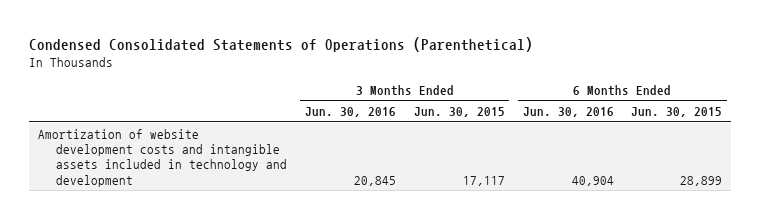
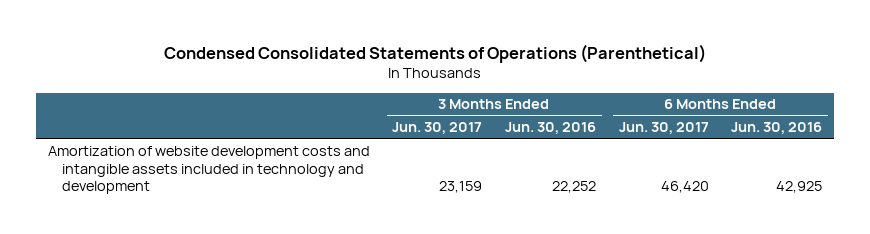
[413,107,505,118] Jun. 30, 2015 -> none
[631,107,723,118] Jun. 30, 2015 -> none
none -> [392,121,483,134] Jun. 30, 2017
none -> [618,121,709,134] Jun. 30, 2017
[353,175,396,186] 20,845 -> [551,181,596,194] 22,252
[571,175,614,186] 40,904 -> [776,181,823,194] 42,925

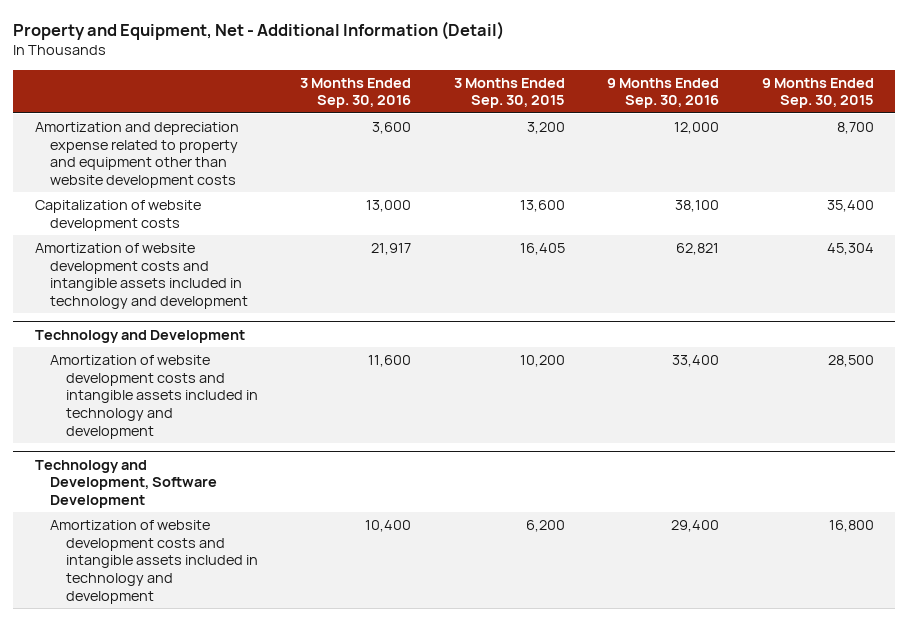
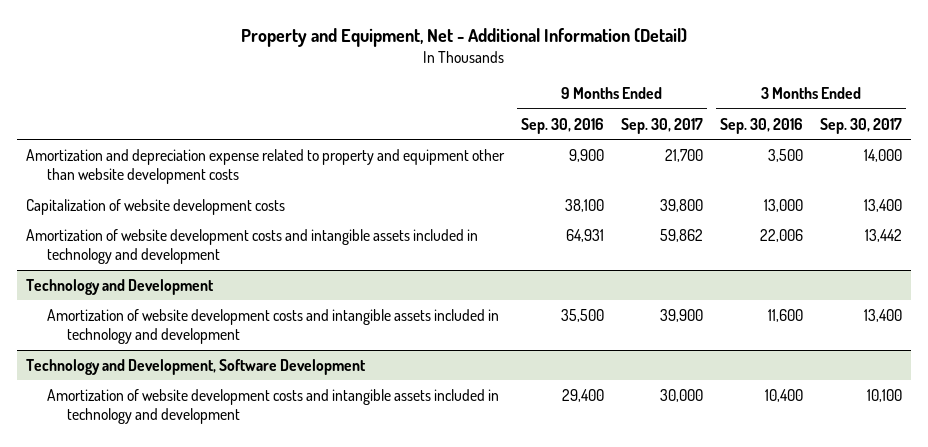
[453,77,565,109] 3 Months Ended Sep. 30, 2015 -> none
[761,77,874,109] 9 Months Ended Sep. 30, 2015 -> none
none -> [620,117,703,134] Sep. 30, 2017
none -> [820,117,903,134] Sep. 30, 2017
[372,121,412,134] 3,600 -> [768,148,804,162] 3,500
[674,121,720,134] 12,000 -> [568,148,604,162] 9,900
[371,242,412,255] 21,917 -> [760,228,804,242] 22,006
[676,242,720,255] 62,821 -> [565,228,604,242] 64,931
[672,354,720,367] 33,400 -> [560,308,604,322] 35,500

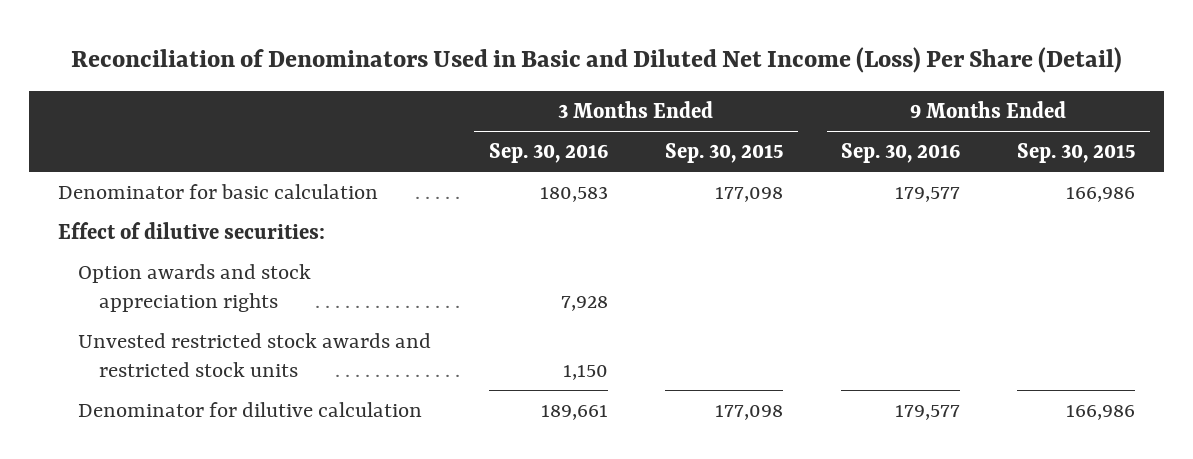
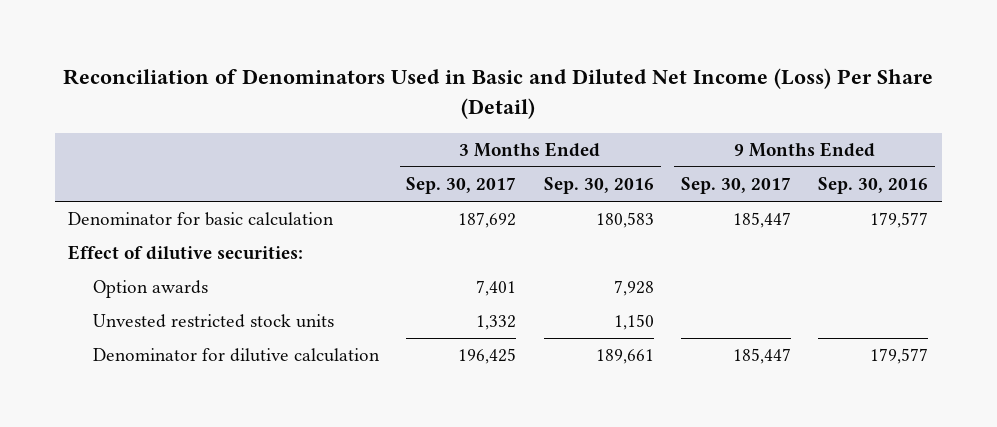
[665,143,784,164] Sep. 30, 2015 -> none
[1017,143,1136,164] Sep. 30, 2015 -> none
none -> [406,177,517,195] Sep. 30, 2017
none -> [681,177,792,195] Sep. 30, 2017
[78,264,312,312] Option awards and stock appreciation rights -> [93,280,209,299] Option awards
[78,333,432,377] Unvested restricted stock awards and restricted stock units -> [93,314,335,329] Unvested restricted stock units

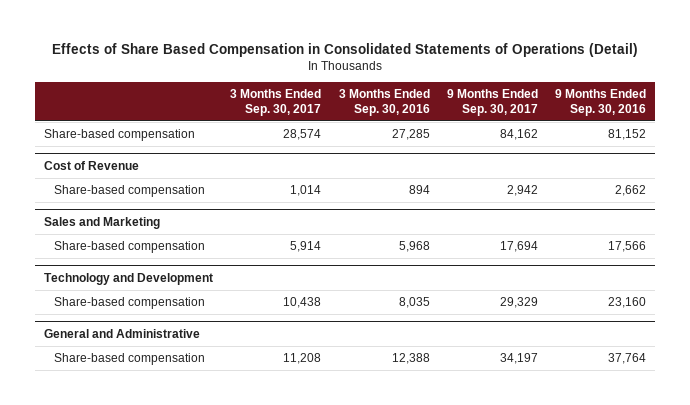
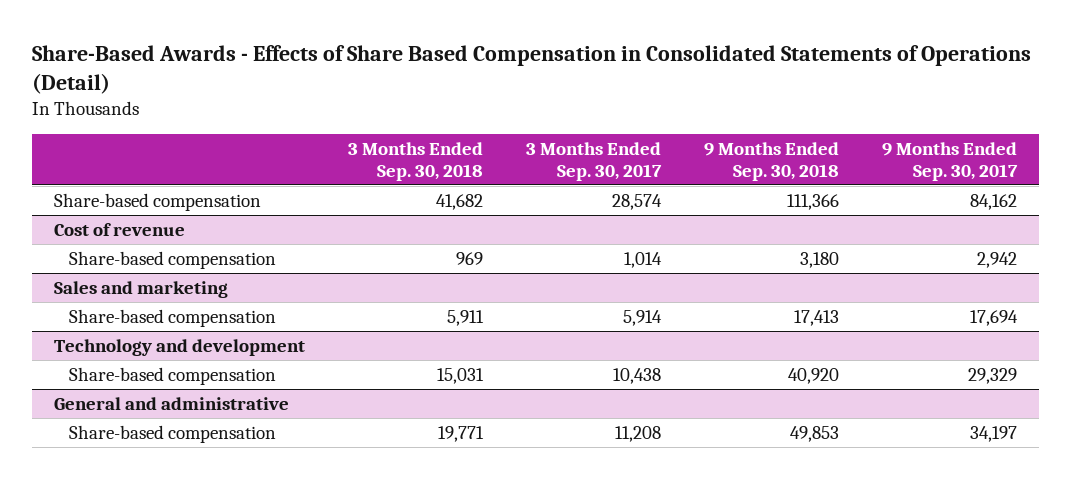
[52,42,639,57] Effects of Share Based Compensation in Consolidated Statements of Operations (Detail) -> [31,45,1031,95] Share-Based Awards - Effects of Share Based Compensation in Consolidated Statements of Operations (Detail)
[338,88,430,117] 3 Months Ended Sep. 30, 2016 -> none
[555,88,647,117] 9 Months Ended Sep. 30, 2016 -> none
none -> [347,141,483,181] 3 Months Ended Sep. 30, 2018
none -> [704,141,840,181] 9 Months Ended Sep. 30, 2018
[43,160,139,170] Cost of Revenue -> [53,222,185,236] Cost of revenue
[43,216,160,229] Sales and Marketing -> [53,280,228,298] Sales and marketing
[43,272,213,285] Technology and Development -> [53,338,305,356] Technology and development
[43,328,200,338] General and Administrative -> [53,396,289,410] General and administrative

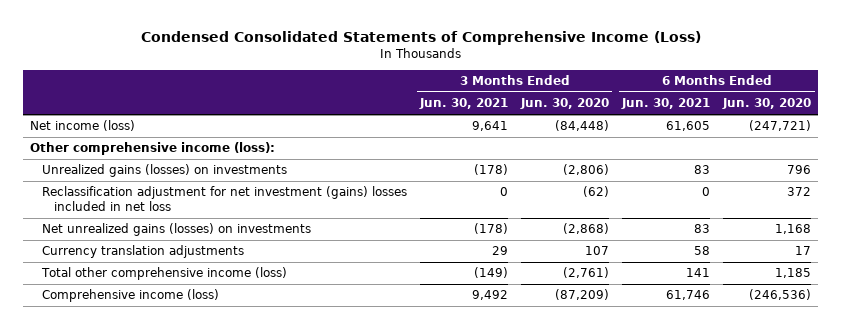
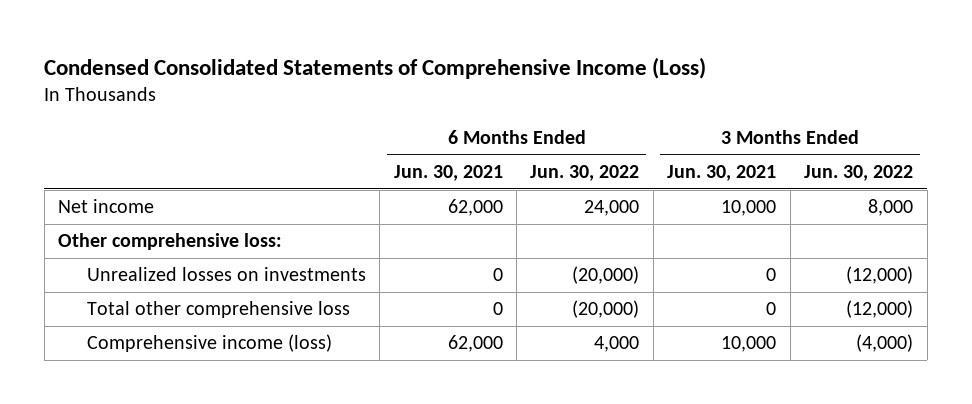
[520,98,610,110] Jun. 30, 2020 -> none
[722,98,812,110] Jun. 30, 2020 -> none
none -> [530,165,640,182] Jun. 30, 2022
none -> [804,165,914,182] Jun. 30, 2022
[41,164,287,178] Unrealized gains (losses) on investments -> none
[41,186,407,212] Reclassification adjustment for net investment (gains) losses included in net loss -> none
[41,245,244,259] Currency translation adjustments -> none
[29,120,135,132] Net income (loss) -> [58,199,155,214] Net income
[472,121,509,132] 9,641 -> [721,200,777,217] 10,000
[666,121,711,132] 61,605 -> [447,199,503,217] 62,000
[29,142,275,156] Other comprehensive income (loss): -> [58,233,283,251] Other comprehensive loss:
[41,223,311,237] Net unrealized gains (losses) on investments -> [86,267,366,282] Unrealized losses on investments
[474,223,509,235] (178) -> [766,268,777,282] 0
[694,224,711,234] 83 -> [492,268,503,282] 0
[40,267,287,281] Total other comprehensive income (loss) -> [86,301,350,319] Total other comprehensive loss
[474,267,509,279] (149) -> [766,302,777,316] 0
[686,268,711,278] 141 -> [492,302,503,316] 0
[472,290,509,301] 9,492 -> [721,336,777,353] 10,000
[666,290,711,301] 61,746 -> [447,335,503,353] 62,000

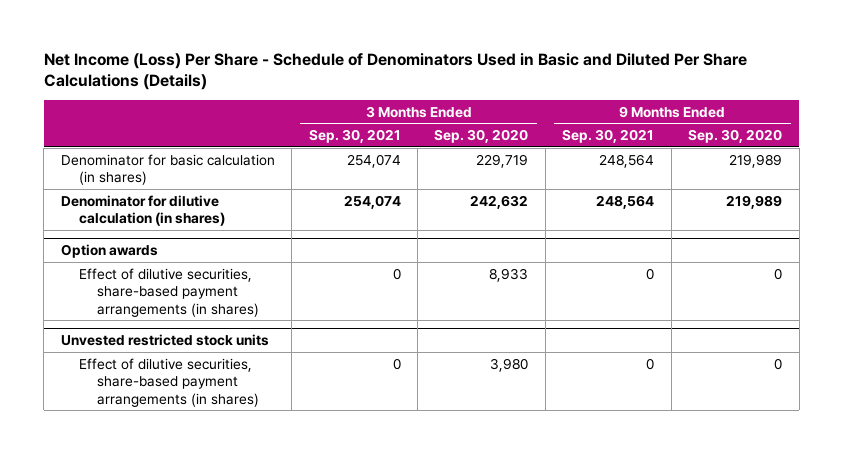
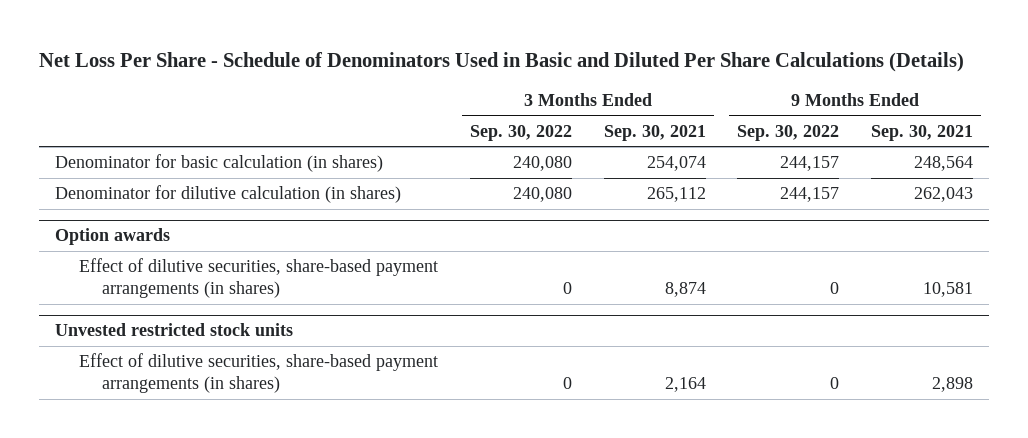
[43,53,747,91] Net Income (Loss) Per Share - Schedule of Denominators Used in Basic and Diluted Per Share Calculations (Details) -> [39,51,965,72] Net Loss Per Share - Schedule of Denominators Used in Basic and Diluted Per Share Calculations (Details)
[434,129,529,144] Sep. 30, 2020 -> none
[688,129,783,144] Sep. 30, 2020 -> none
none -> [469,124,572,141] Sep. 30, 2022
none -> [737,124,840,141] Sep. 30, 2022
[343,194,401,209] 254,074 -> [646,187,706,203] 265,112
[596,194,655,209] 248,564 -> [914,187,974,203] 262,043
[392,267,401,280] 0 -> [664,282,706,298] 8,874
[646,267,655,280] 0 -> [923,282,974,298] 10,581
[392,357,401,370] 0 -> [664,377,706,393] 2,164
[646,357,655,370] 0 -> [932,377,974,393] 2,898

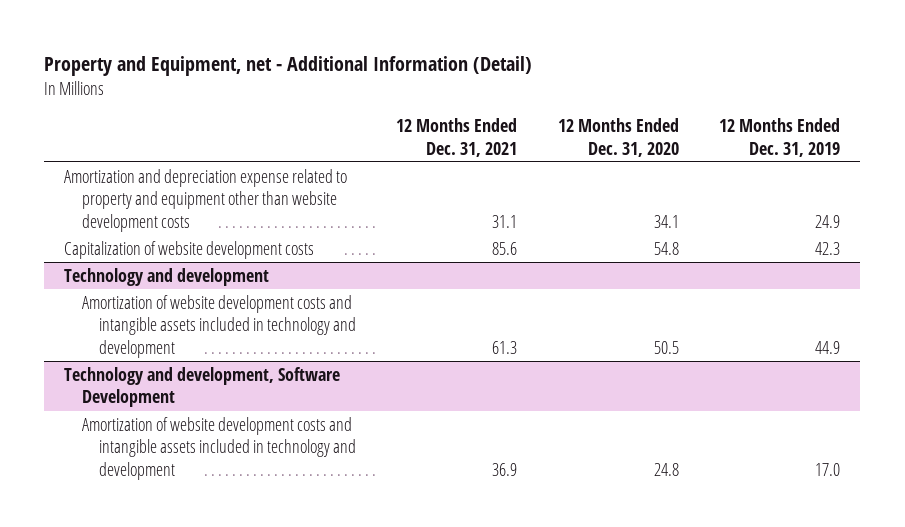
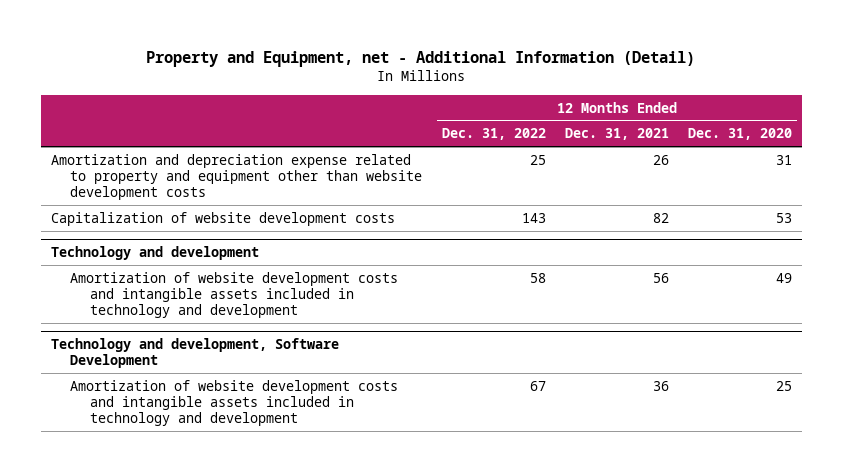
[719,117,841,157] 12 Months Ended Dec. 31, 2019 -> none
none -> [441,128,546,141] Dec. 31, 2022
[492,214,518,228] 31.1 -> [652,154,669,165] 26
[653,214,679,228] 34.1 -> [776,154,793,165] 31
[492,241,518,255] 85.6 -> [652,212,669,223] 82
[653,241,679,255] 54.8 -> [776,212,793,223] 53
[492,340,518,354] 61.3 -> [652,272,669,283] 56
[653,340,679,354] 50.5 -> [776,272,793,283] 49
[492,462,518,476] 36.9 -> [652,380,669,391] 36
[653,462,679,476] 24.8 -> [776,380,793,391] 25

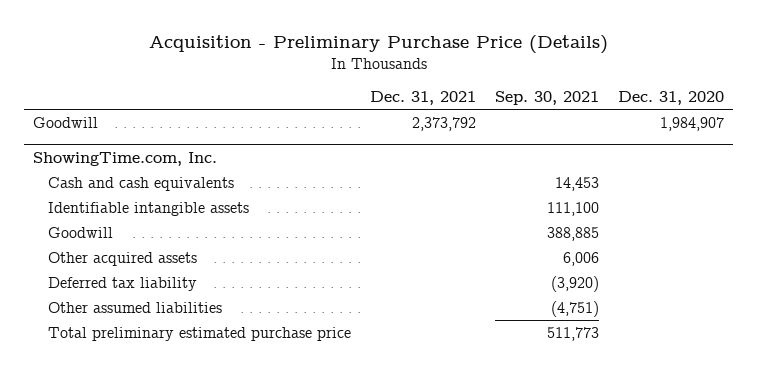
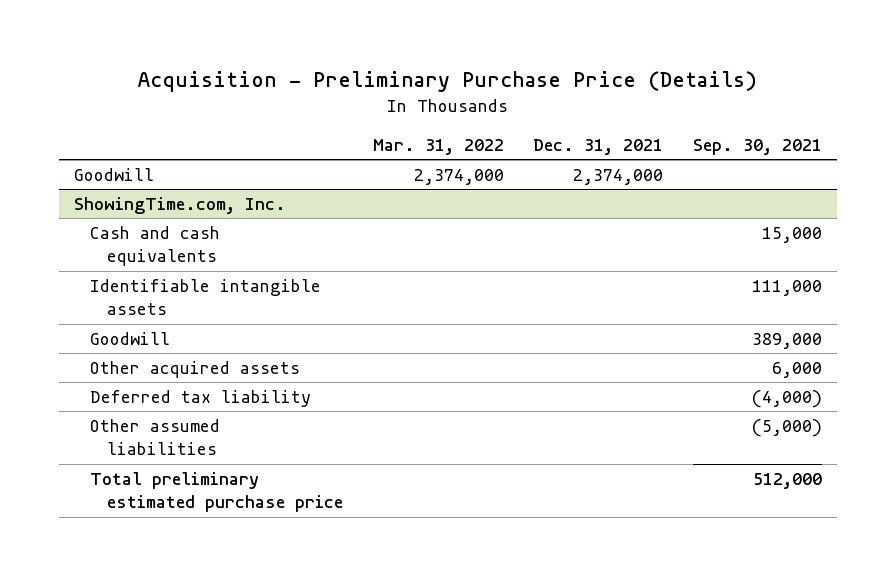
[617,91,724,106] Dec. 31, 2020 -> none
none -> [372,138,504,155] Mar. 31, 2022
[412,116,477,131] 2,373,792 -> [573,168,664,185] 2,374,000
[554,176,599,191] 14,453 -> [761,226,822,243] 15,000
[546,201,599,216] 111,100 -> [751,279,822,296] 111,000
[546,226,599,241] 388,885 -> [751,332,822,349] 389,000
[562,251,599,266] 6,006 -> [771,361,822,378] 6,000
[550,275,599,292] (3,920) -> [751,389,822,408] (4,000)
[550,300,599,317] (4,751) -> [751,418,822,437] (5,000)
[546,326,599,341] 511,773 -> [752,472,822,489] 512,000

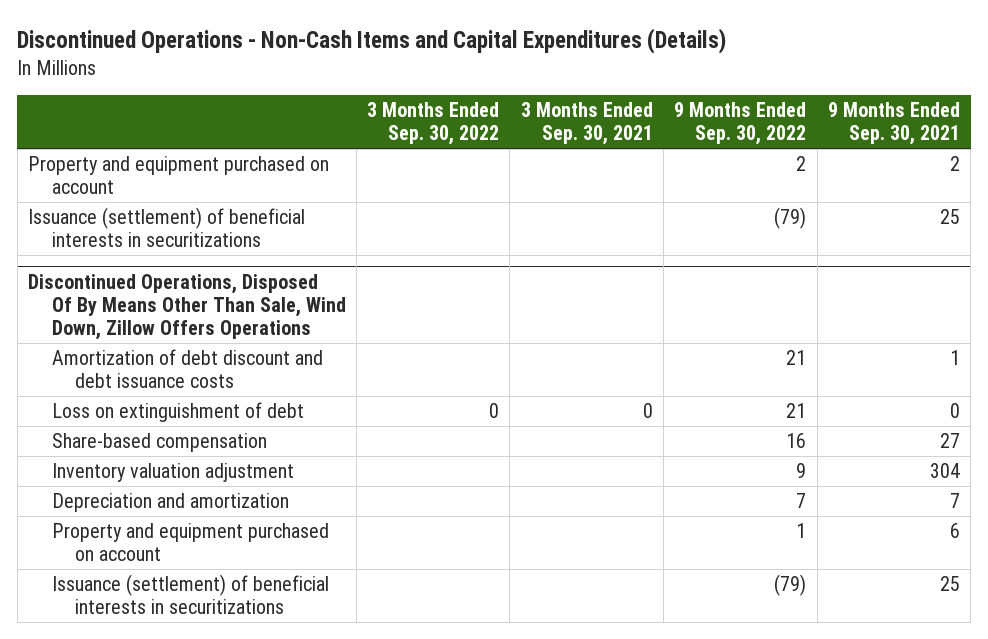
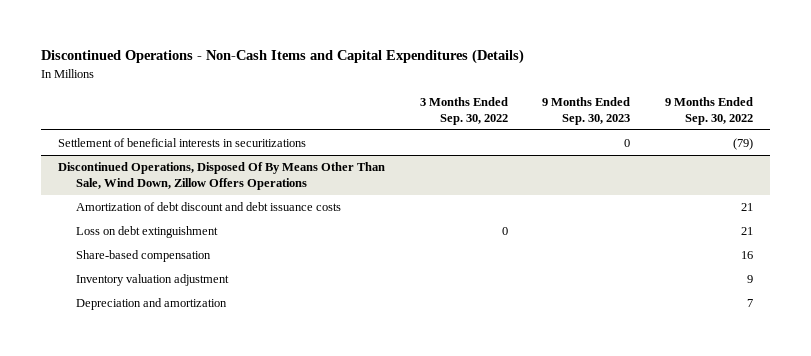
[520,102,653,146] 3 Months Ended Sep. 30, 2021 -> none
[827,102,960,146] 9 Months Ended Sep. 30, 2021 -> none
none -> [542,97,631,125] 9 Months Ended Sep. 30, 2023
[27,156,329,195] Property and equipment purchased on account -> none
[27,207,305,248] Issuance (settlement) of beneficial interests in securitizations -> [57,137,306,147] Settlement of beneficial interests in securitizations
[51,402,304,423] Loss on extinguishment of debt -> [75,225,218,238] Loss on debt extinguishment
[51,523,329,562] Property and equipment purchased on account -> none
[51,574,329,615] Issuance (settlement) of beneficial interests in securitizations -> none

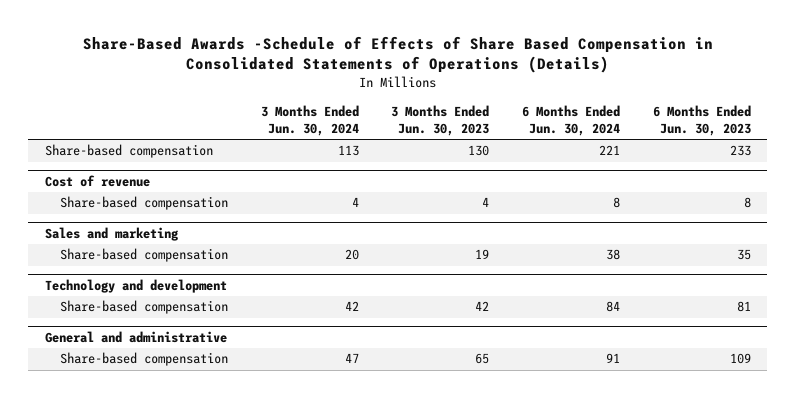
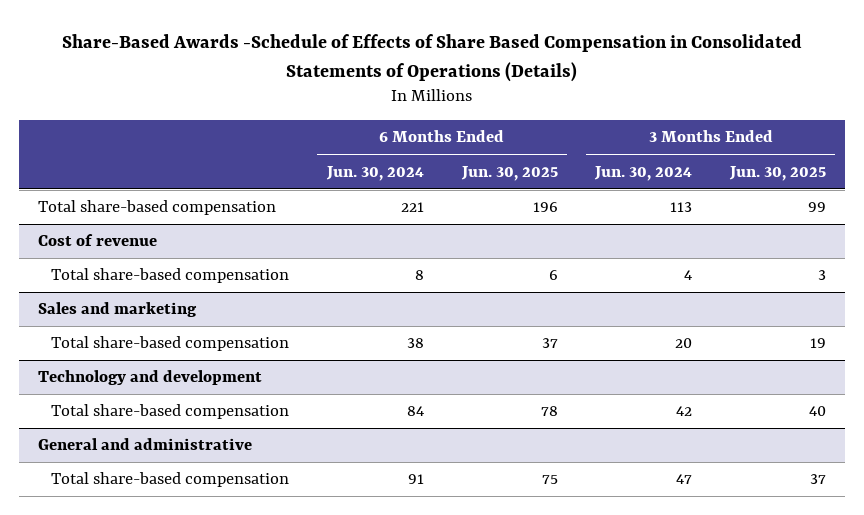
[391,104,490,136] 3 Months Ended Jun. 30, 2023 -> none
[652,104,751,136] 6 Months Ended Jun. 30, 2023 -> none
none -> [460,165,558,181] Jun. 30, 2025
none -> [728,165,826,181] Jun. 30, 2025
[44,144,213,159] Share-based compensation -> [38,200,277,216] Total share-based compensation
[59,196,228,211] Share-based compensation -> [51,268,290,284] Total share-based compensation
[59,248,228,263] Share-based compensation -> [51,336,290,352] Total share-based compensation
[59,300,228,315] Share-based compensation -> [51,404,290,420] Total share-based compensation
[59,352,228,367] Share-based compensation -> [51,472,290,488] Total share-based compensation

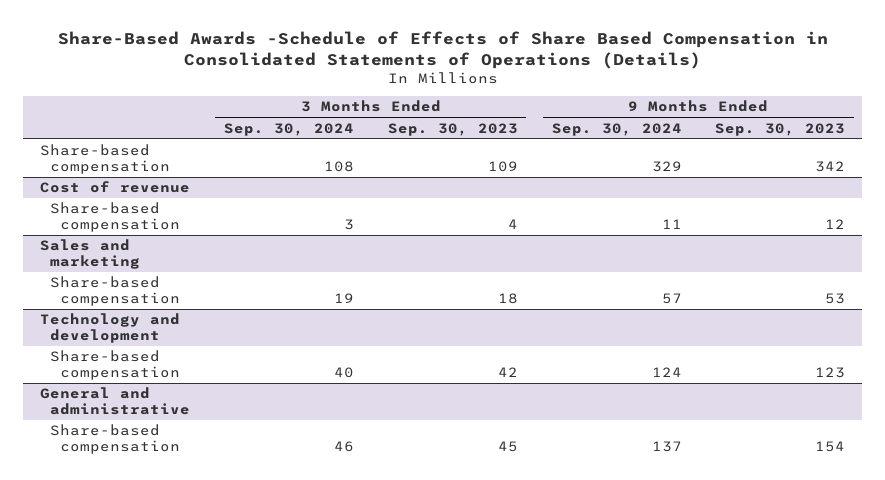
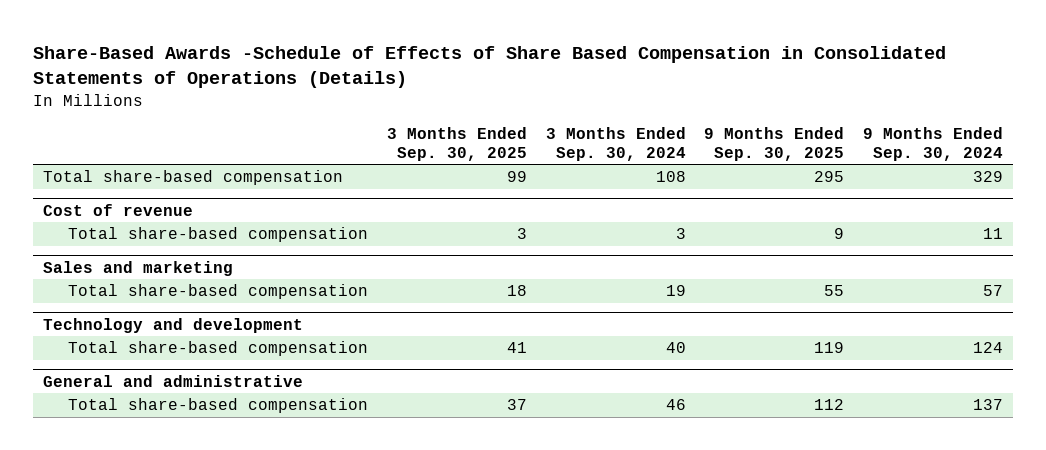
[387,122,518,136] Sep. 30, 2023 -> none
[715,122,846,136] Sep. 30, 2023 -> none
none -> [386,127,527,161] 3 Months Ended Sep. 30, 2025
none -> [704,127,845,161] 9 Months Ended Sep. 30, 2025
[40,144,171,174] Share-based compensation -> [42,170,343,186] Total share-based compensation
[50,202,181,232] Share-based compensation -> [68,227,369,243] Total share-based compensation
[50,276,181,306] Share-based compensation -> [68,284,369,300] Total share-based compensation
[50,350,181,380] Share-based compensation -> [68,341,369,357] Total share-based compensation
[50,424,181,454] Share-based compensation -> [68,398,369,414] Total share-based compensation

